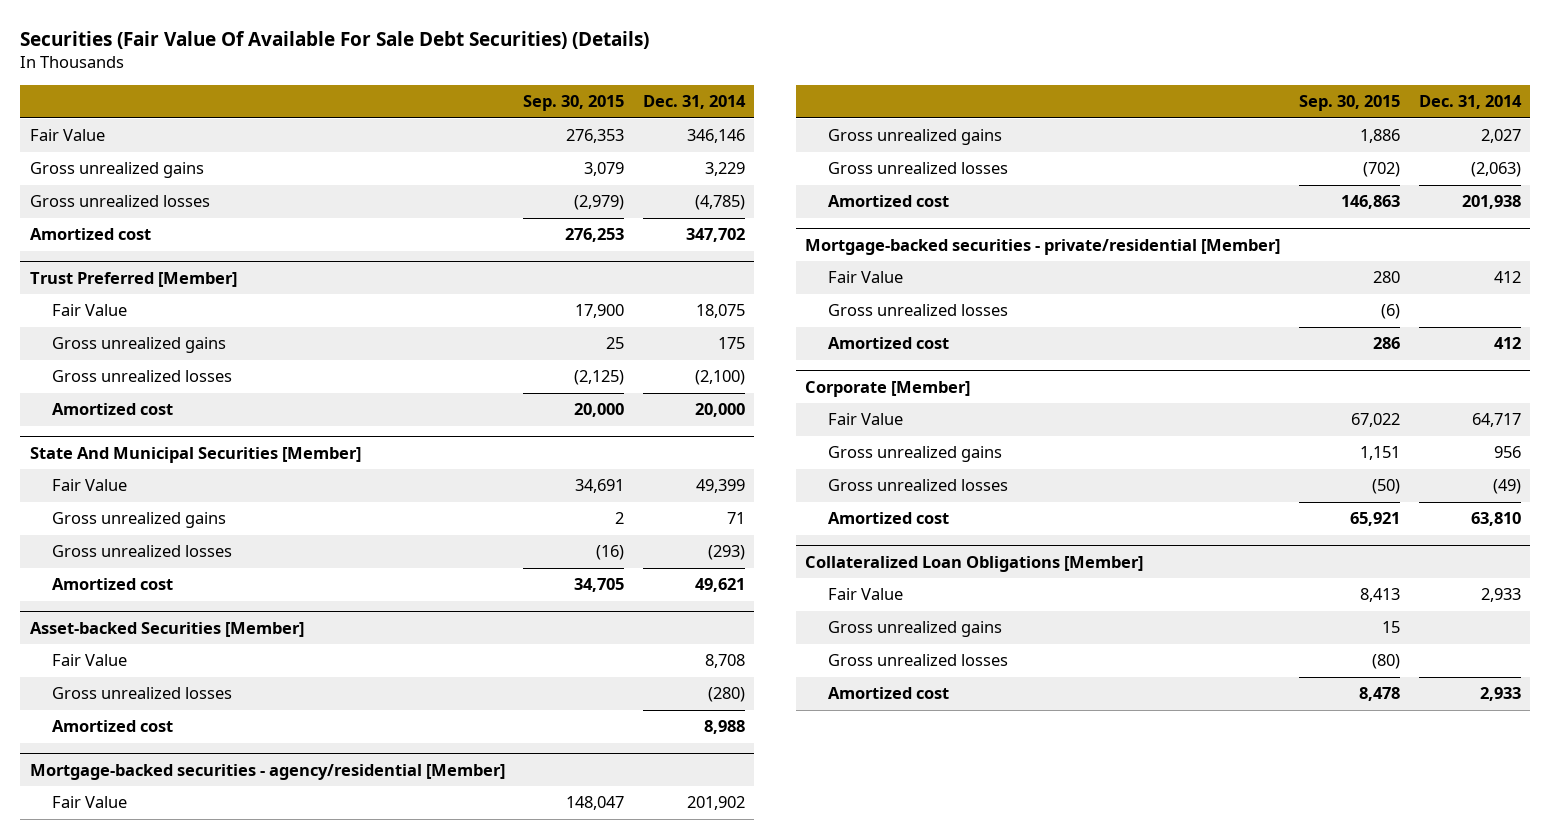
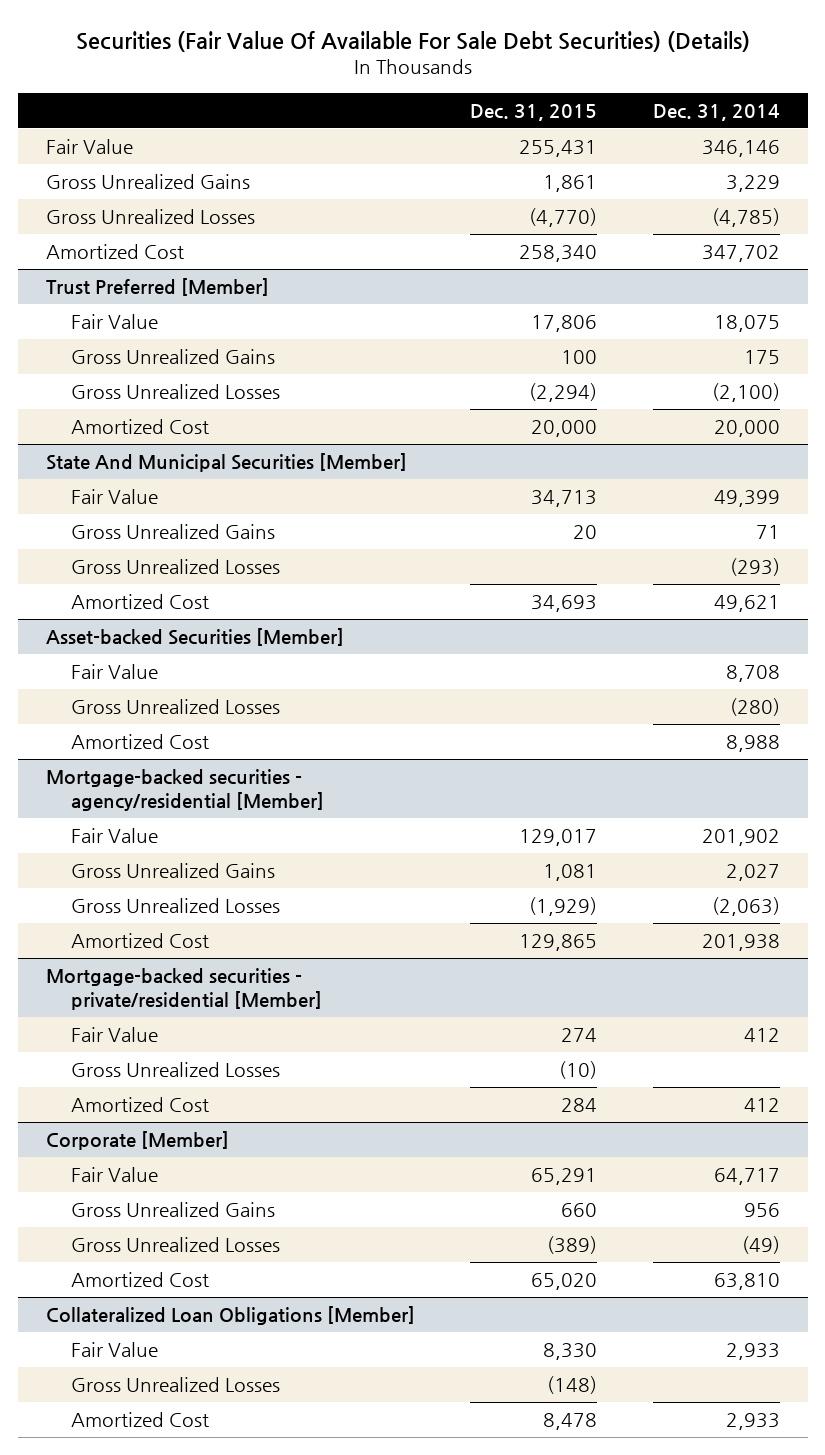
[523,95,625,112] Sep. 30, 2015 -> none
none -> [470,103,598,121] Dec. 31, 2015
[29,162,204,179] Gross unrealized gains -> [45,174,250,190] Gross Unrealized Gains
[29,195,210,208] Gross unrealized losses -> [45,209,255,225] Gross Unrealized Losses
[29,228,151,241] Amortized cost -> [45,244,184,260] Amortized Cost
[52,337,227,354] Gross unrealized gains -> [71,349,276,365] Gross Unrealized Gains
[52,370,233,383] Gross unrealized losses -> [71,384,281,400] Gross Unrealized Losses
[52,403,174,416] Amortized cost -> [71,419,210,435] Amortized Cost
[52,512,227,529] Gross unrealized gains -> [71,524,276,540] Gross Unrealized Gains
[52,545,233,558] Gross unrealized losses -> [71,559,281,575] Gross Unrealized Losses
[52,578,174,591] Amortized cost -> [71,594,210,610] Amortized Cost
[52,687,233,700] Gross unrealized losses -> [71,699,281,715] Gross Unrealized Losses
[52,720,174,733] Amortized cost -> [71,734,210,750] Amortized Cost
[828,129,1003,146] Gross unrealized gains -> [71,863,276,879] Gross Unrealized Gains
[828,162,1009,175] Gross unrealized losses -> [71,898,281,914] Gross Unrealized Losses
[828,195,950,208] Amortized cost -> [71,933,210,949] Amortized Cost
[828,304,1009,317] Gross unrealized losses -> [71,1062,281,1078] Gross Unrealized Losses
[828,337,950,350] Amortized cost -> [71,1097,210,1113] Amortized Cost
[828,446,1003,463] Gross unrealized gains -> [71,1202,276,1218] Gross Unrealized Gains
[828,479,1009,492] Gross unrealized losses -> [71,1237,281,1253] Gross Unrealized Losses
[828,512,950,525] Amortized cost -> [71,1272,210,1288] Amortized Cost
[828,621,1003,638] Gross unrealized gains -> none
[828,654,1009,667] Gross unrealized losses -> [71,1377,281,1393] Gross Unrealized Losses
[828,687,950,700] Amortized cost -> [71,1412,210,1428] Amortized Cost

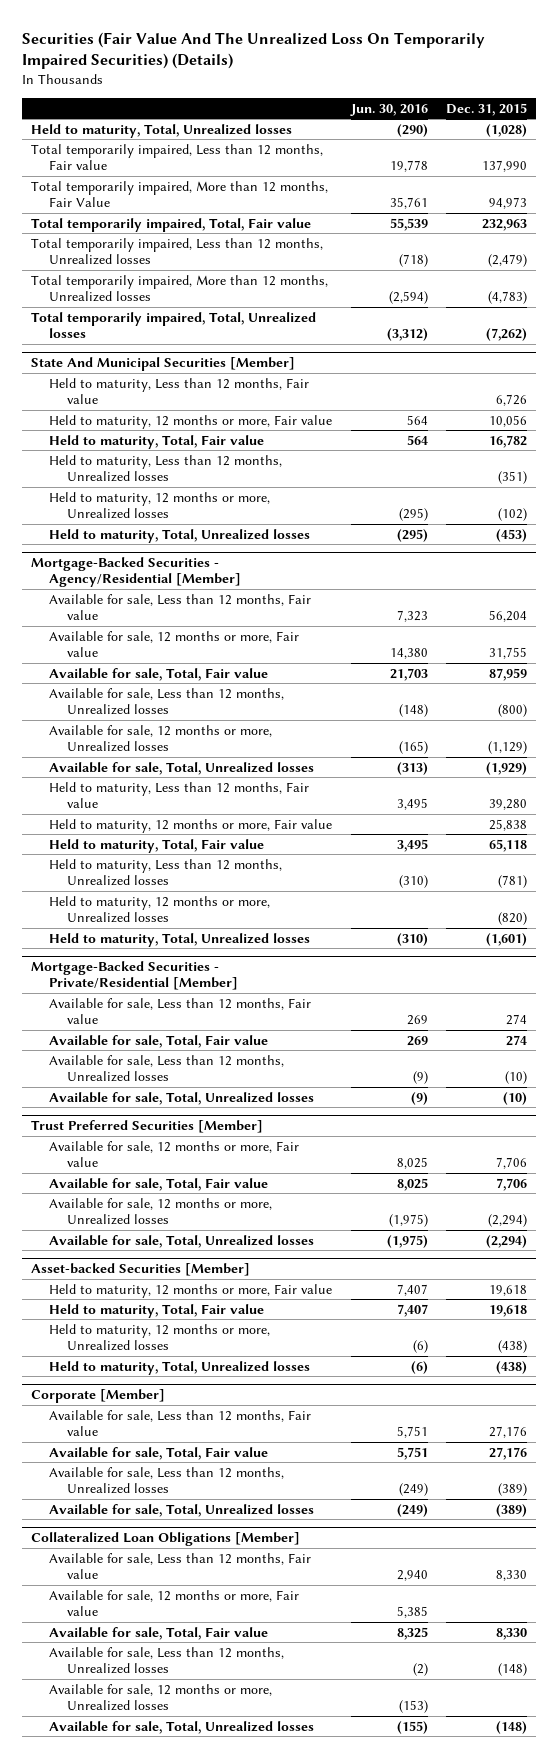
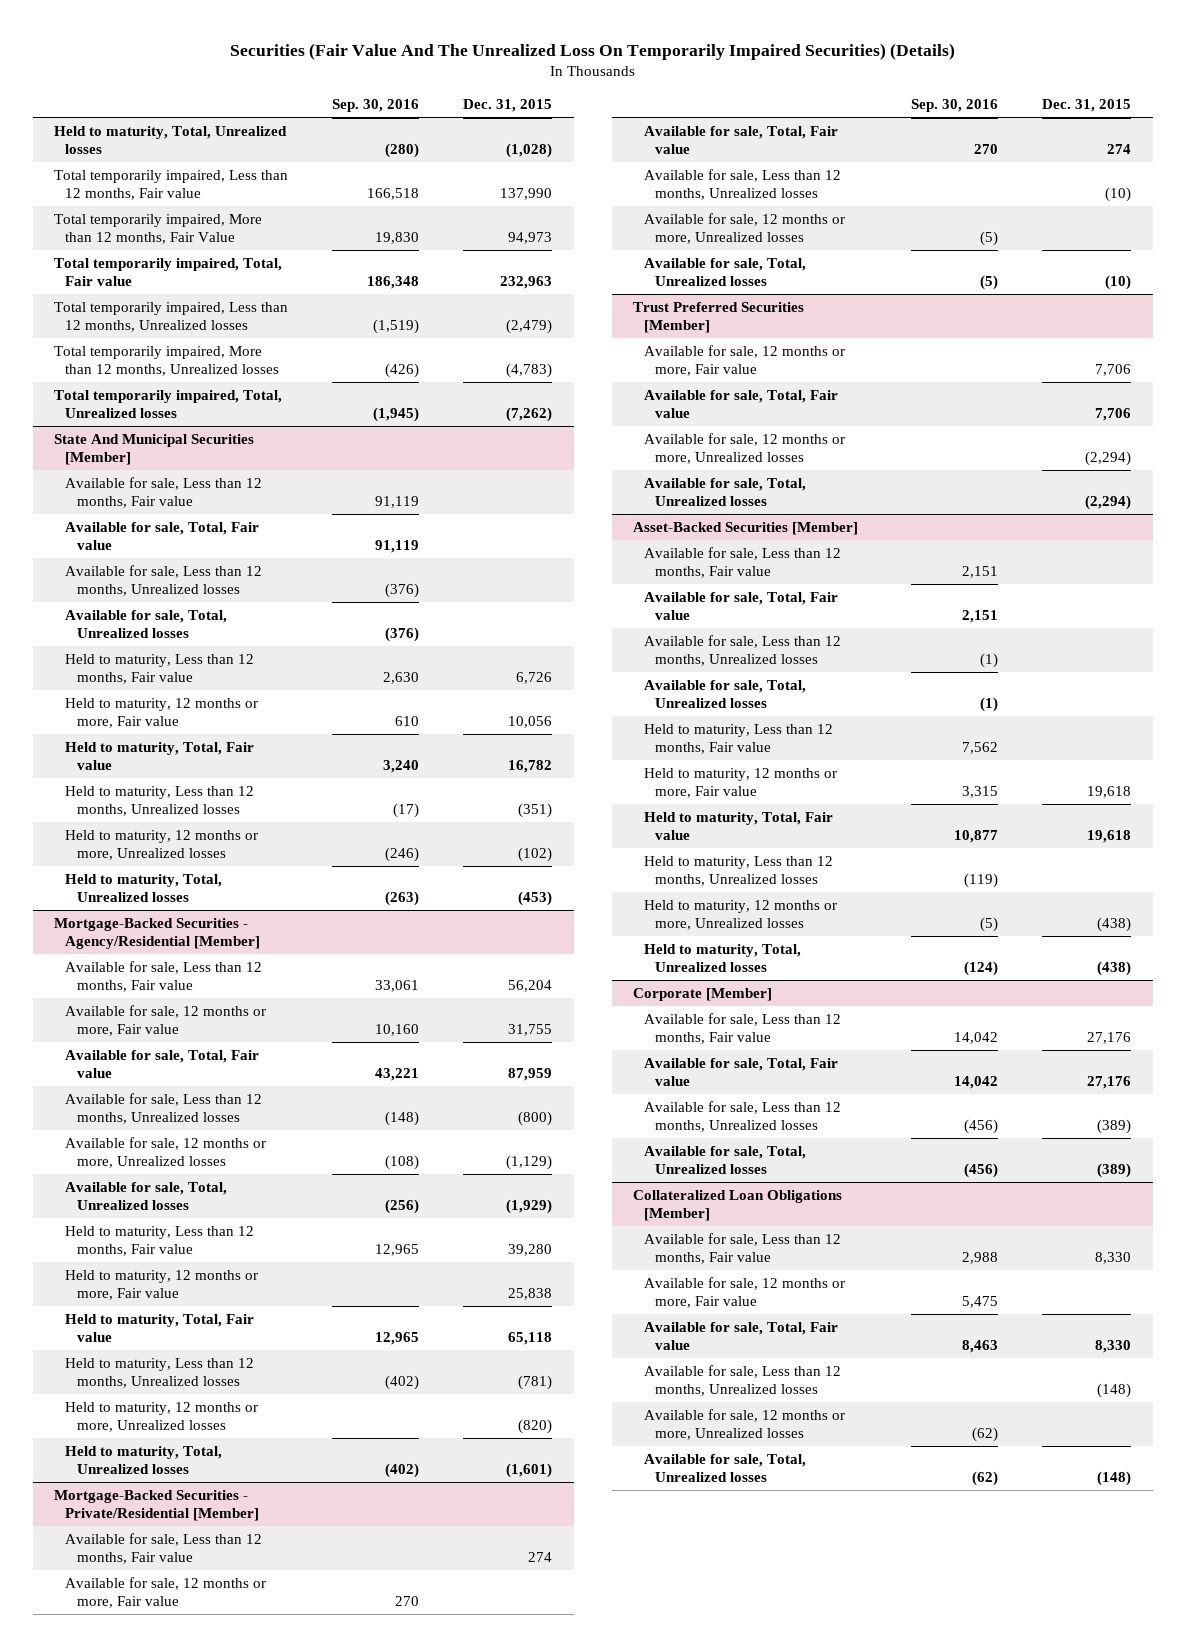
[349,103,428,116] Jun. 30, 2016 -> none
none -> [332,99,420,113] Sep. 30, 2016
none -> [65,476,263,509] Available for sale, Less than 12 months, Fair value
none -> [65,521,260,551] Available for sale, Total, Fair value
none -> [65,564,263,597] Available for sale, Less than 12 months, Unrealized losses
none -> [65,609,228,639] Available for sale, Total, Unrealized losses
none -> [65,1576,267,1609] Available for sale, 12 months or more, Fair value
none -> [644,212,846,245] Available for sale, 12 months or more, Unrealized losses
[31,1262,251,1276] Asset-backed Securities [Member] -> [633,521,859,535] Asset-Backed Securities [Member]
none -> [644,546,842,579] Available for sale, Less than 12 months, Fair value
none -> [644,591,839,621] Available for sale, Total, Fair value
none -> [644,634,842,667] Available for sale, Less than 12 months, Unrealized losses
none -> [644,679,807,709] Available for sale, Total, Unrealized losses
none -> [644,723,834,755] Held to maturity, Less than 12 months, Fair value
none -> [644,855,834,887] Held to maturity, Less than 12 months, Unrealized losses

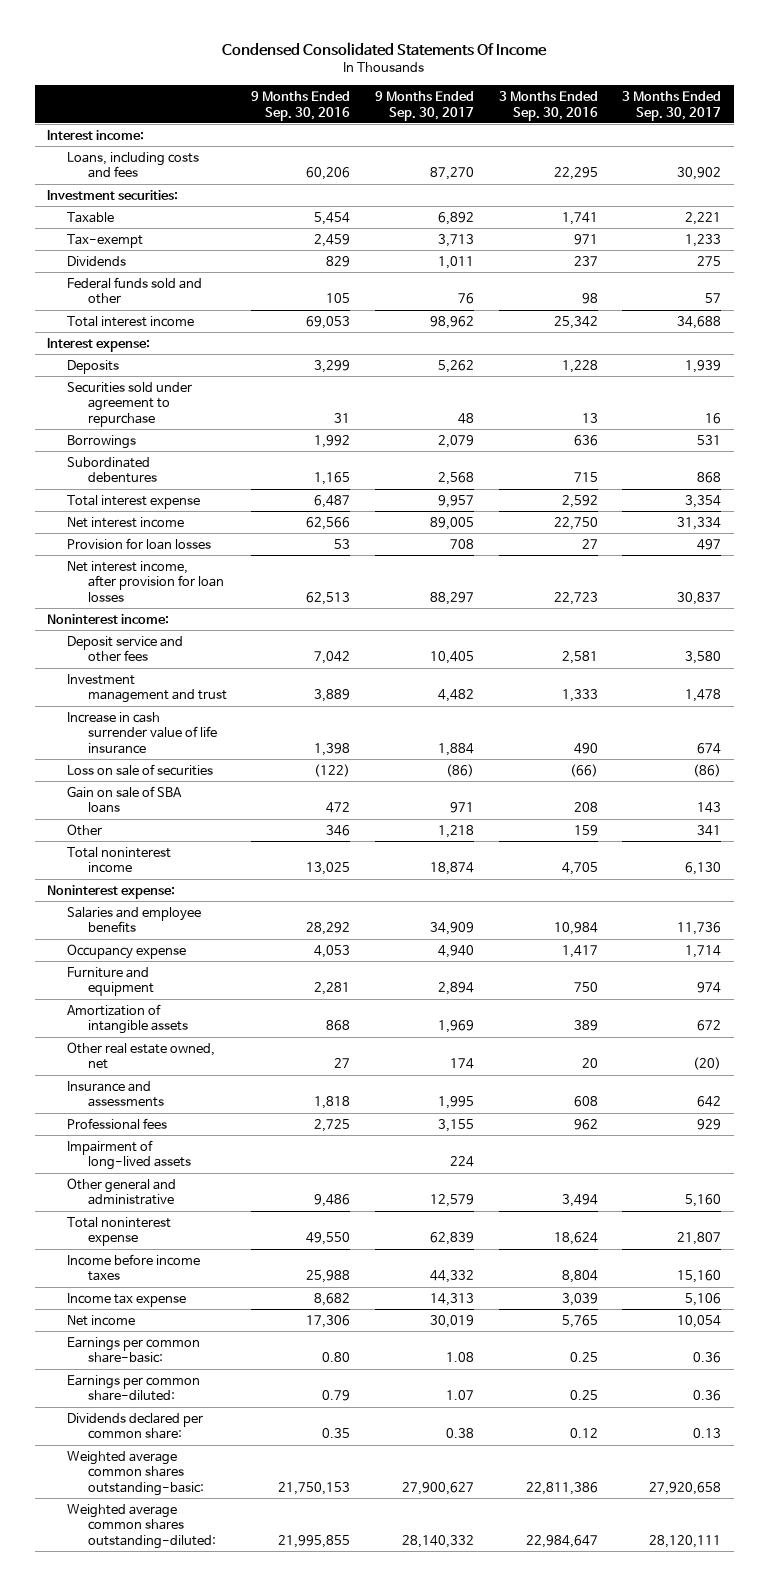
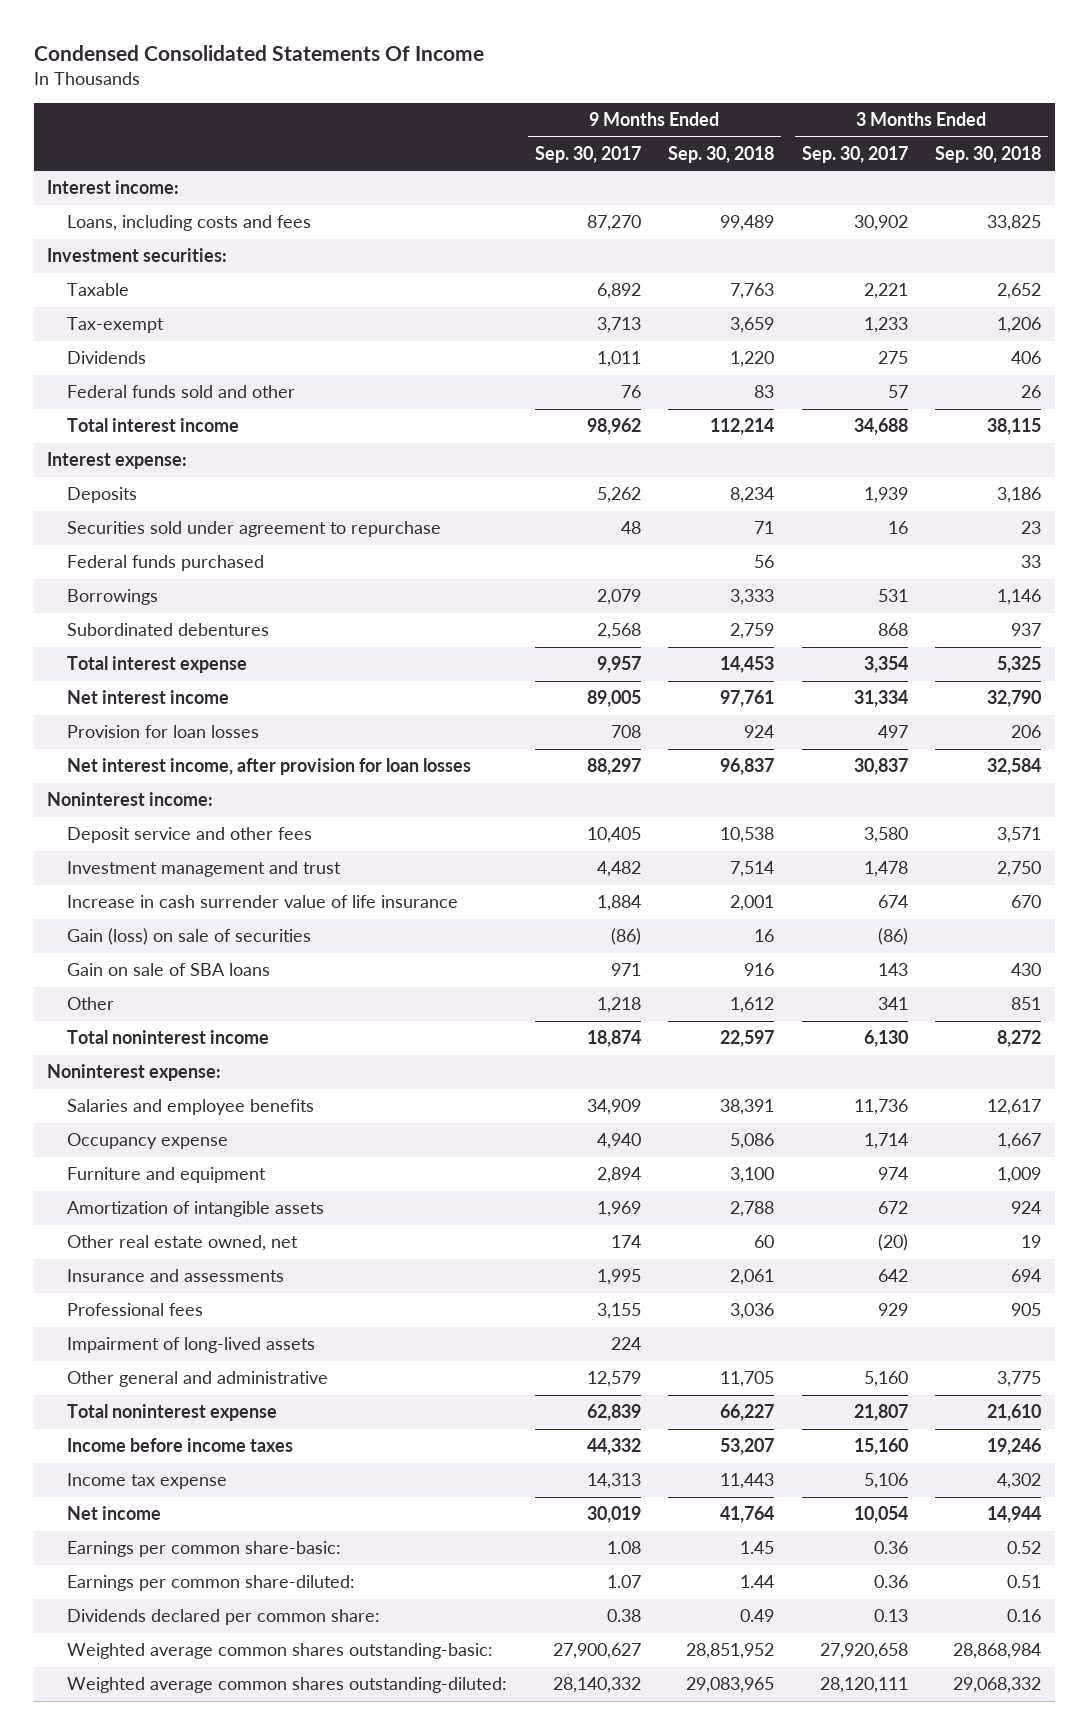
[251,91,351,121] 9 Months Ended Sep. 30, 2016 -> none
[498,91,598,121] 3 Months Ended Sep. 30, 2016 -> none
none -> [668,145,775,163] Sep. 30, 2018
none -> [935,145,1042,163] Sep. 30, 2018
none -> [67,555,265,572] Federal funds purchased
[67,763,214,776] Loss on sale of securities -> [67,928,312,946] Gain (loss) on sale of securities

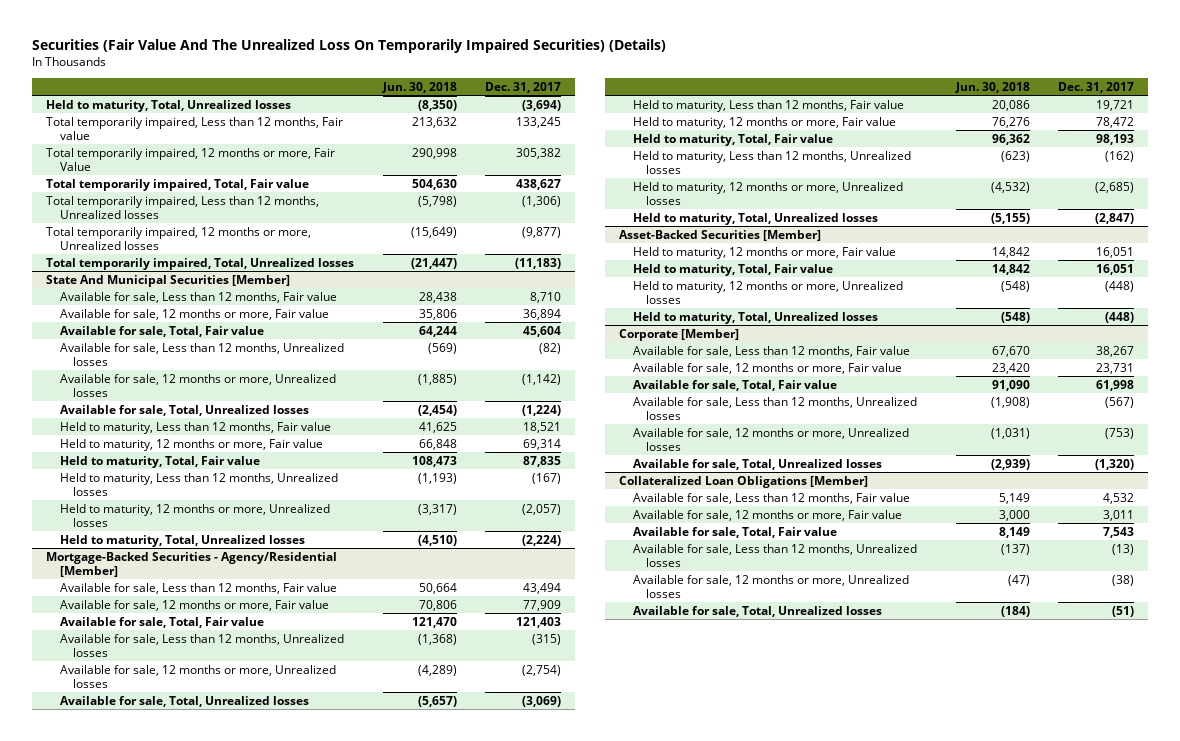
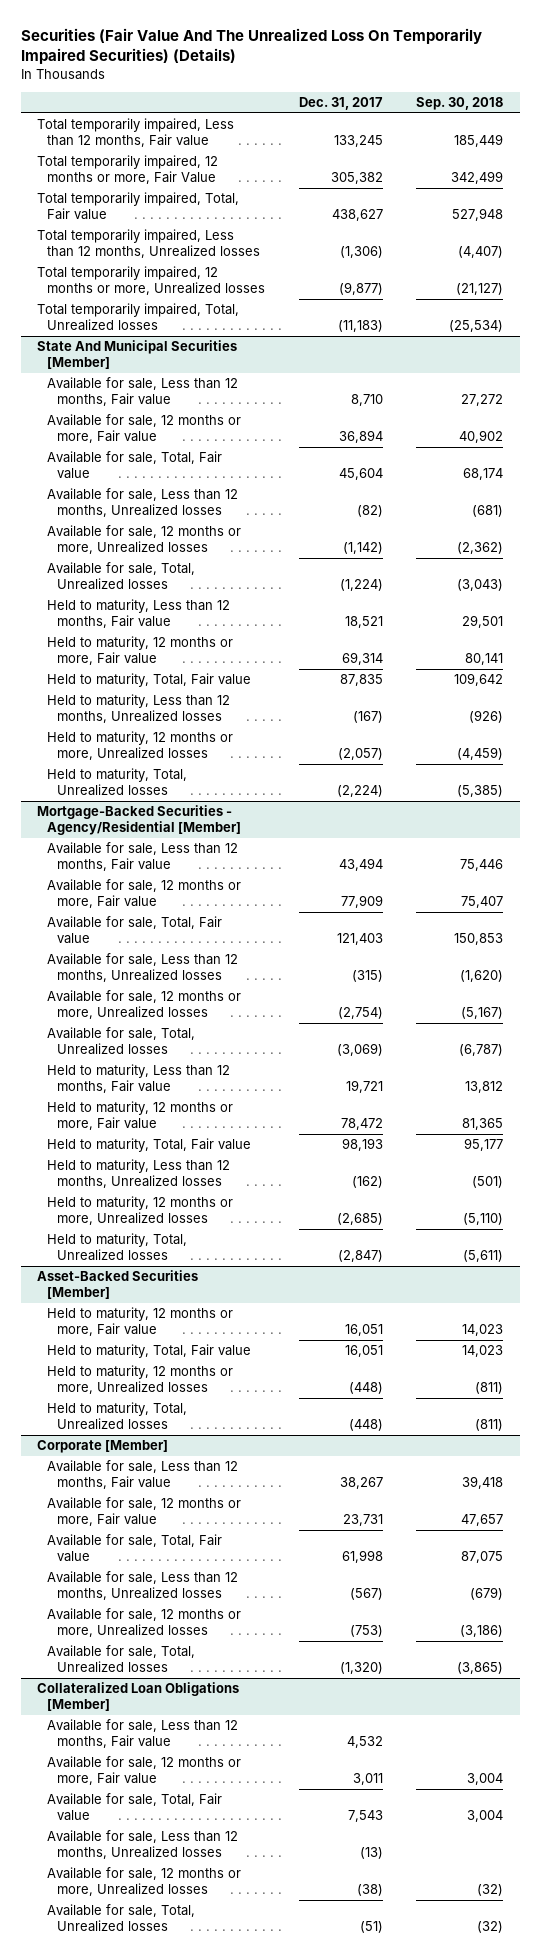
[381,82,457,94] Jun. 30, 2018 -> none
none -> [416,96,504,110] Sep. 30, 2018
[46,99,292,112] Held to maturity, Total, Unrealized losses -> none

